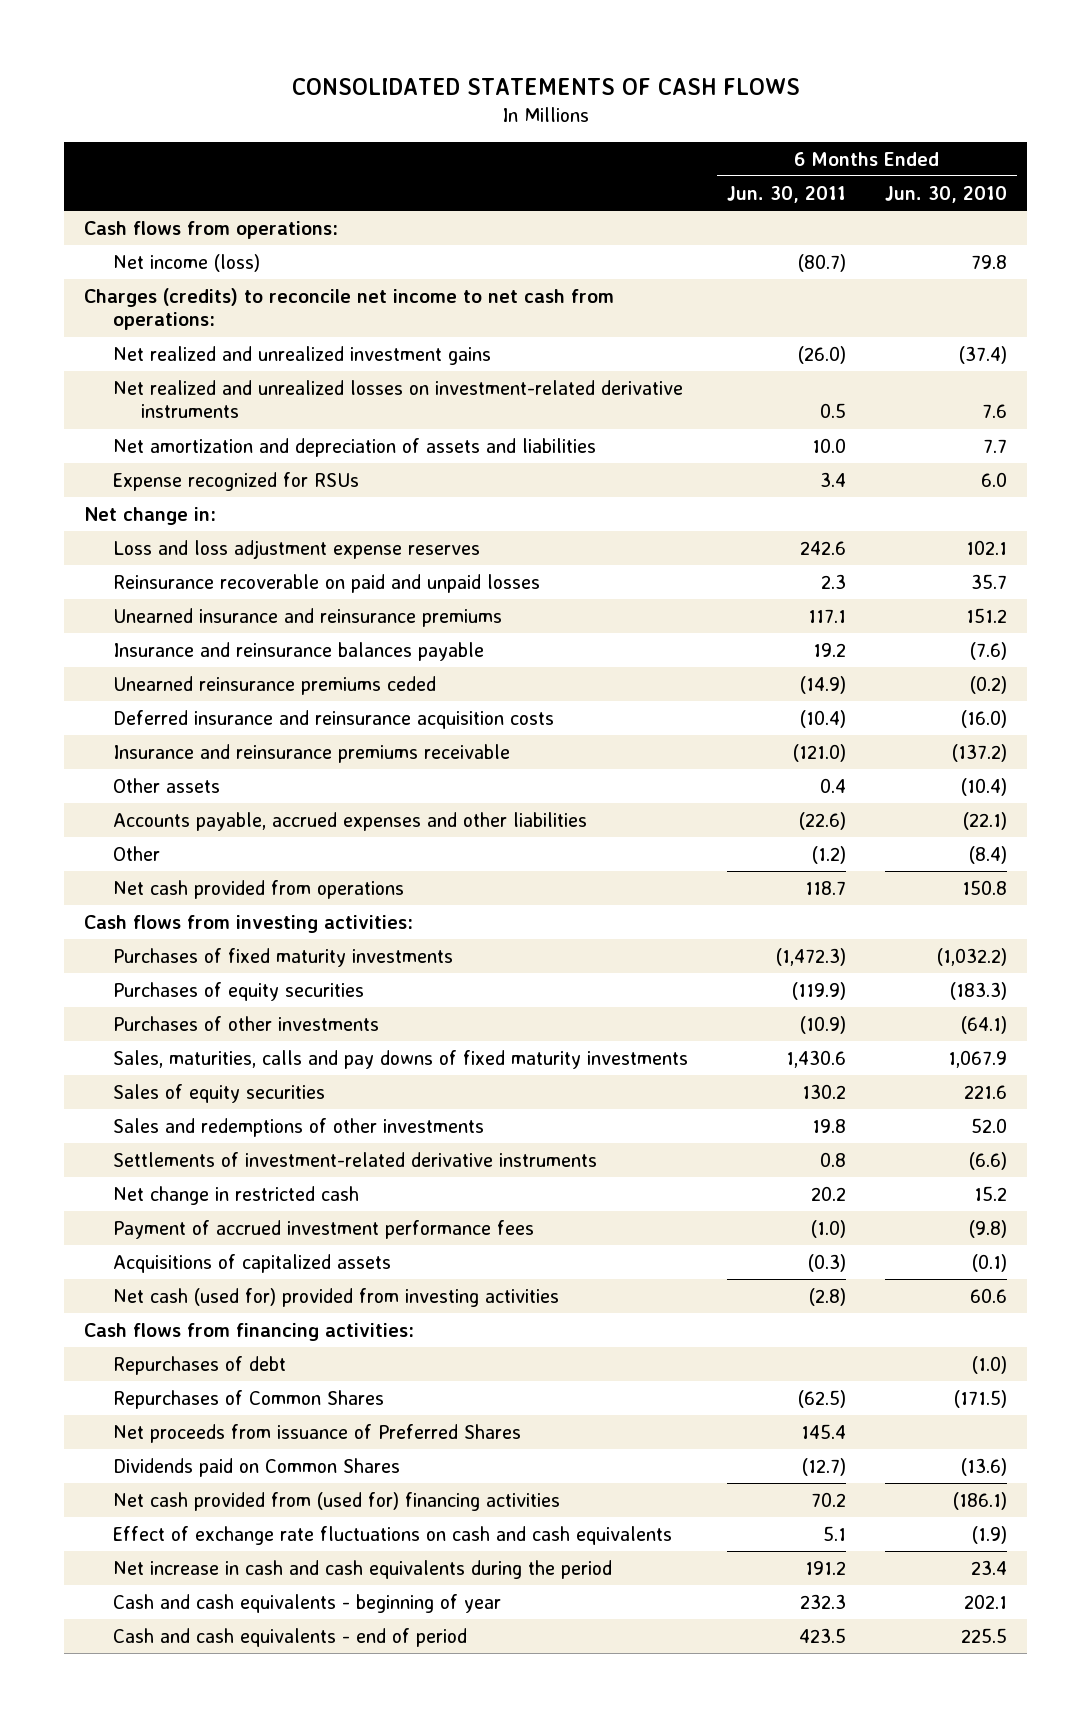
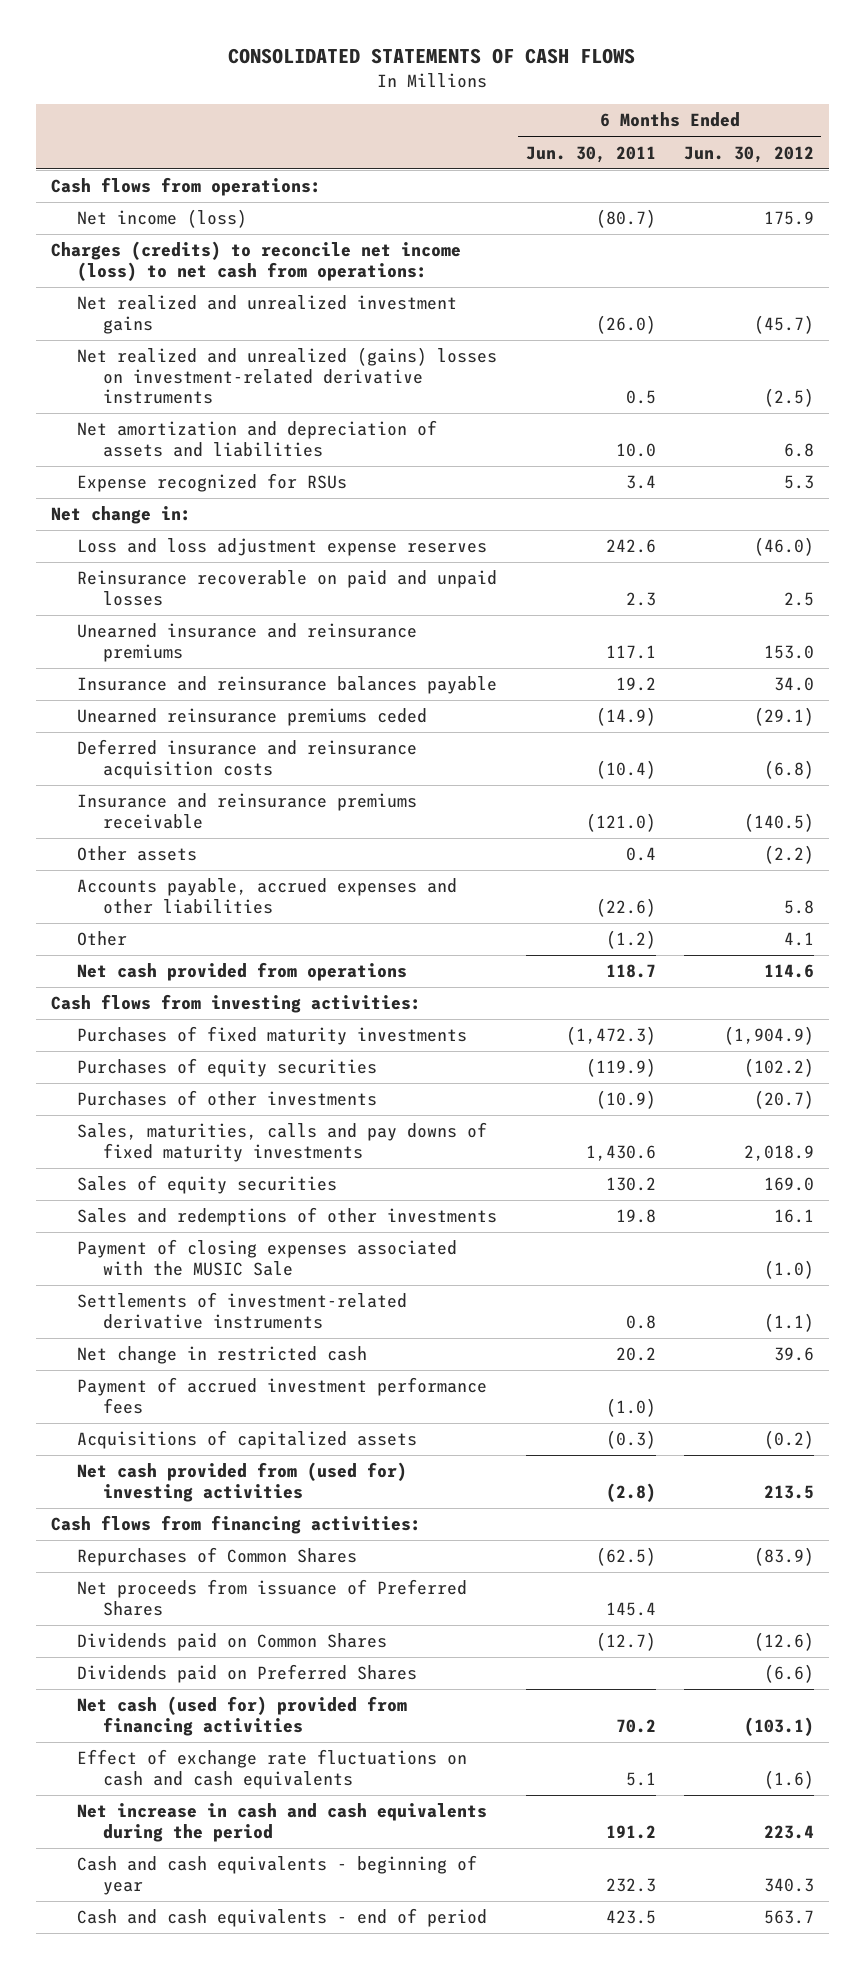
[885,185,1008,203] Jun. 30, 2010 -> none
none -> [684,145,815,163] Jun. 30, 2012
[84,287,615,331] Charges (credits) to reconcile net income to net cash from operations: -> [50,241,461,281] Charges (credits) to reconcile net income (loss) to net cash from operations:
[112,379,683,419] Net realized and unrealized losses on investment-related derivative instruments -> [76,347,497,405] Net realized and unrealized (gains) losses on investment-related derivative instruments
none -> [76,1239,457,1276] Payment of closing expenses associated with the MUSIC Sale
[112,1287,559,1307] Net cash (used for) provided from investing activities -> [76,1462,407,1502] Net cash provided from (used for) investing activities
[112,1355,286,1375] Repurchases of debt -> none
none -> [76,1664,417,1684] Dividends paid on Preferred Shares
[112,1491,560,1511] Net cash provided from (used for) financing activities -> [76,1696,407,1736] Net cash (used for) provided from financing activities

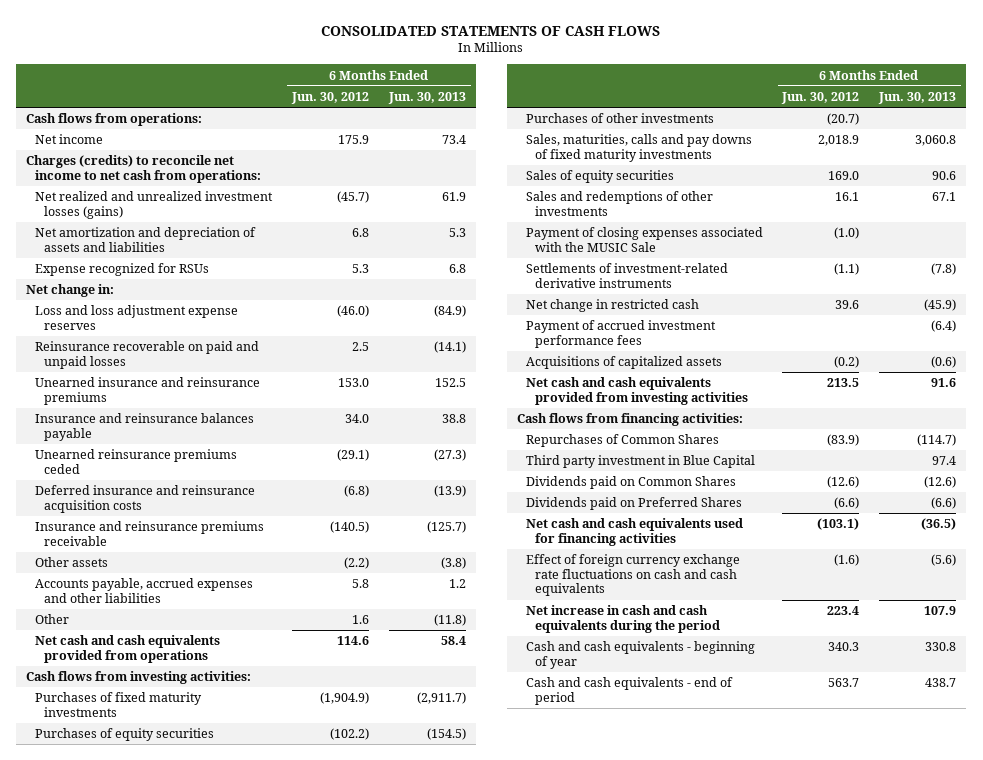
[525,145,656,163] Jun. 30, 2011 -> none
none -> [388,92,467,105] Jun. 30, 2013
[76,347,497,405] Net realized and unrealized (gains) losses on investment-related derivative instruments -> none
[76,209,247,229] Net income (loss) -> [35,134,104,145] Net income
[50,241,461,281] Charges (credits) to reconcile net income (loss) to net cash from operations: -> [26,155,262,183] Charges (credits) to reconcile net income to net cash from operations:
[76,295,457,334] Net realized and unrealized investment gains -> [35,191,274,219] Net realized and unrealized investment losses (gains)
[784,932,815,947] 4.1 -> [352,615,370,625] 1.6
[76,962,407,982] Net cash provided from operations -> [35,635,221,663] Net cash and cash equivalents provided from operations
[76,1462,407,1502] Net cash provided from (used for) investing activities -> [525,377,748,405] Net cash and cash equivalents provided from investing activities
[76,1579,467,1616] Net proceeds from issuance of Preferred Shares -> none
none -> [525,455,755,469] Third party investment in Blue Capital
[76,1696,407,1736] Net cash (used for) provided from financing activities -> [525,518,743,546] Net cash and cash equivalents used for financing activities
[76,1749,467,1789] Effect of exchange rate fluctuations on cash and cash equivalents -> [525,554,740,597] Effect of foreign currency exchange rate fluctuations on cash and cash equivalents

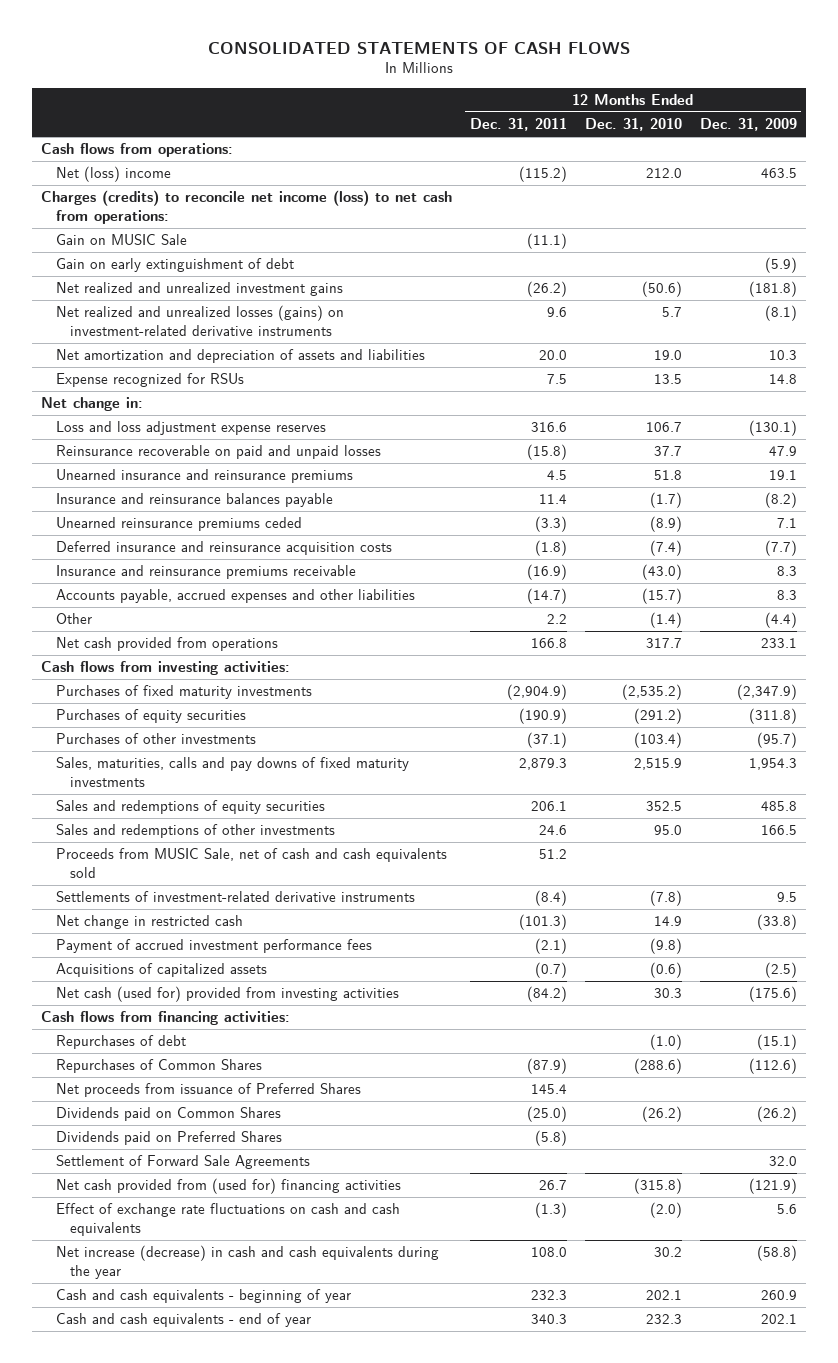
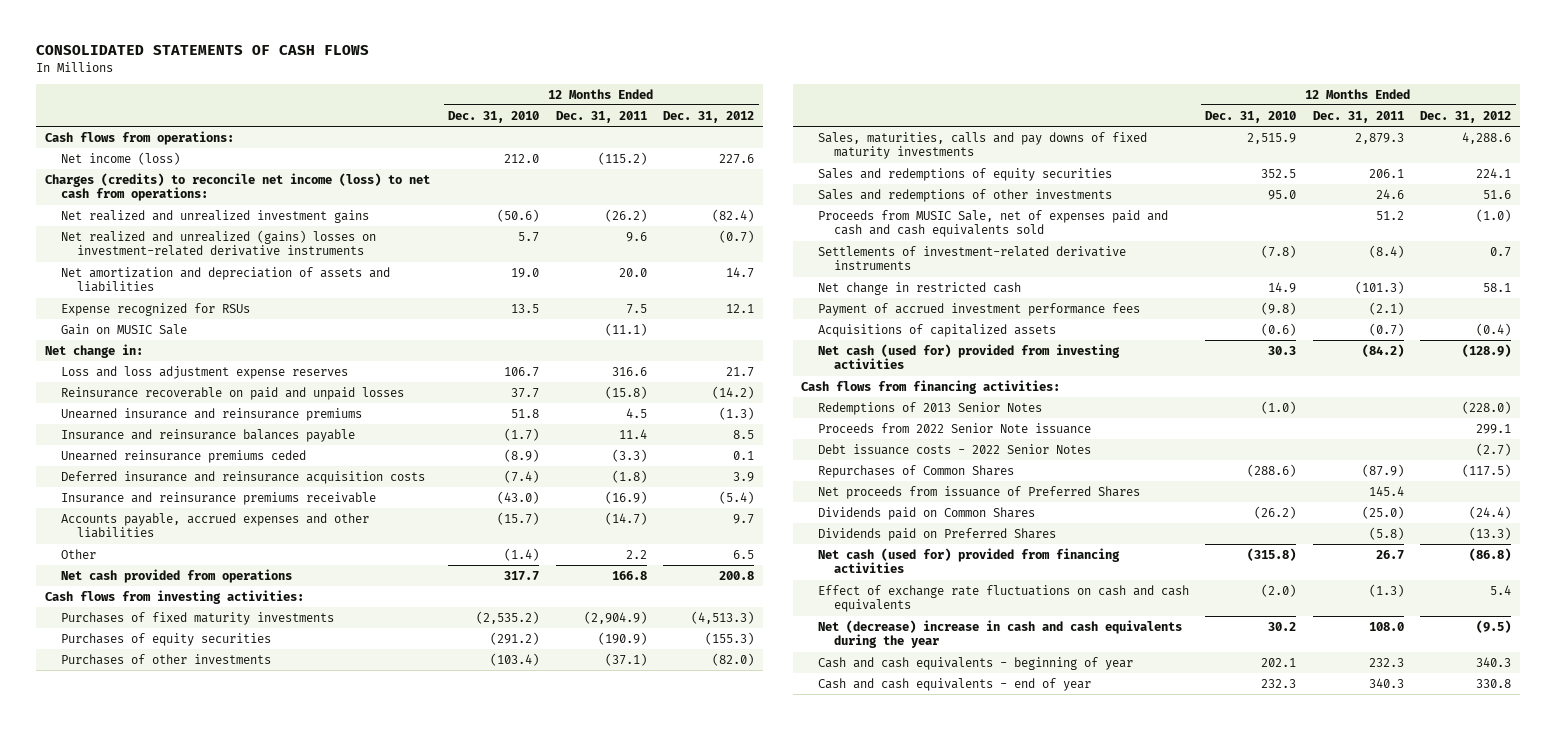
[699,118,797,132] Dec. 31, 2009 -> none
none -> [663,110,755,123] Dec. 31, 2012
[55,166,171,183] Net (loss) income -> [60,151,180,165] Net income (loss)
[55,258,294,273] Gain on early extinguishment of debt -> none
[55,305,344,336] Net realized and unrealized losses (gains) on investment-related derivative instruments -> [60,229,376,257] Net realized and unrealized (gains) losses on investment-related derivative instruments
[55,234,187,247] Gain on MUSIC Sale -> [60,323,187,335] Gain on MUSIC Sale
[55,848,447,878] Proceeds from MUSIC Sale, net of cash and cash equivalents sold -> [817,209,1168,238] Proceeds from MUSIC Sale, net of expenses paid and cash and cash equivalents sold
[55,1035,186,1050] Repurchases of debt -> none
none -> [817,401,1042,415] Redemptions of 2013 Senior Notes
none -> [817,422,1091,434] Proceeds from 2022 Senior Note issuance
none -> [817,443,1091,455] Debt issuance costs - 2022 Senior Notes
[55,1155,310,1170] Settlement of Forward Sale Agreements -> none
[55,1178,401,1195] Net cash provided from (used for) financing activities -> [817,547,1120,574] Net cash (used for) provided from financing activities
[55,1245,439,1279] Net increase (decrease) in cash and cash equivalents during the year -> [817,619,1182,649] Net (decrease) increase in cash and cash equivalents during the year

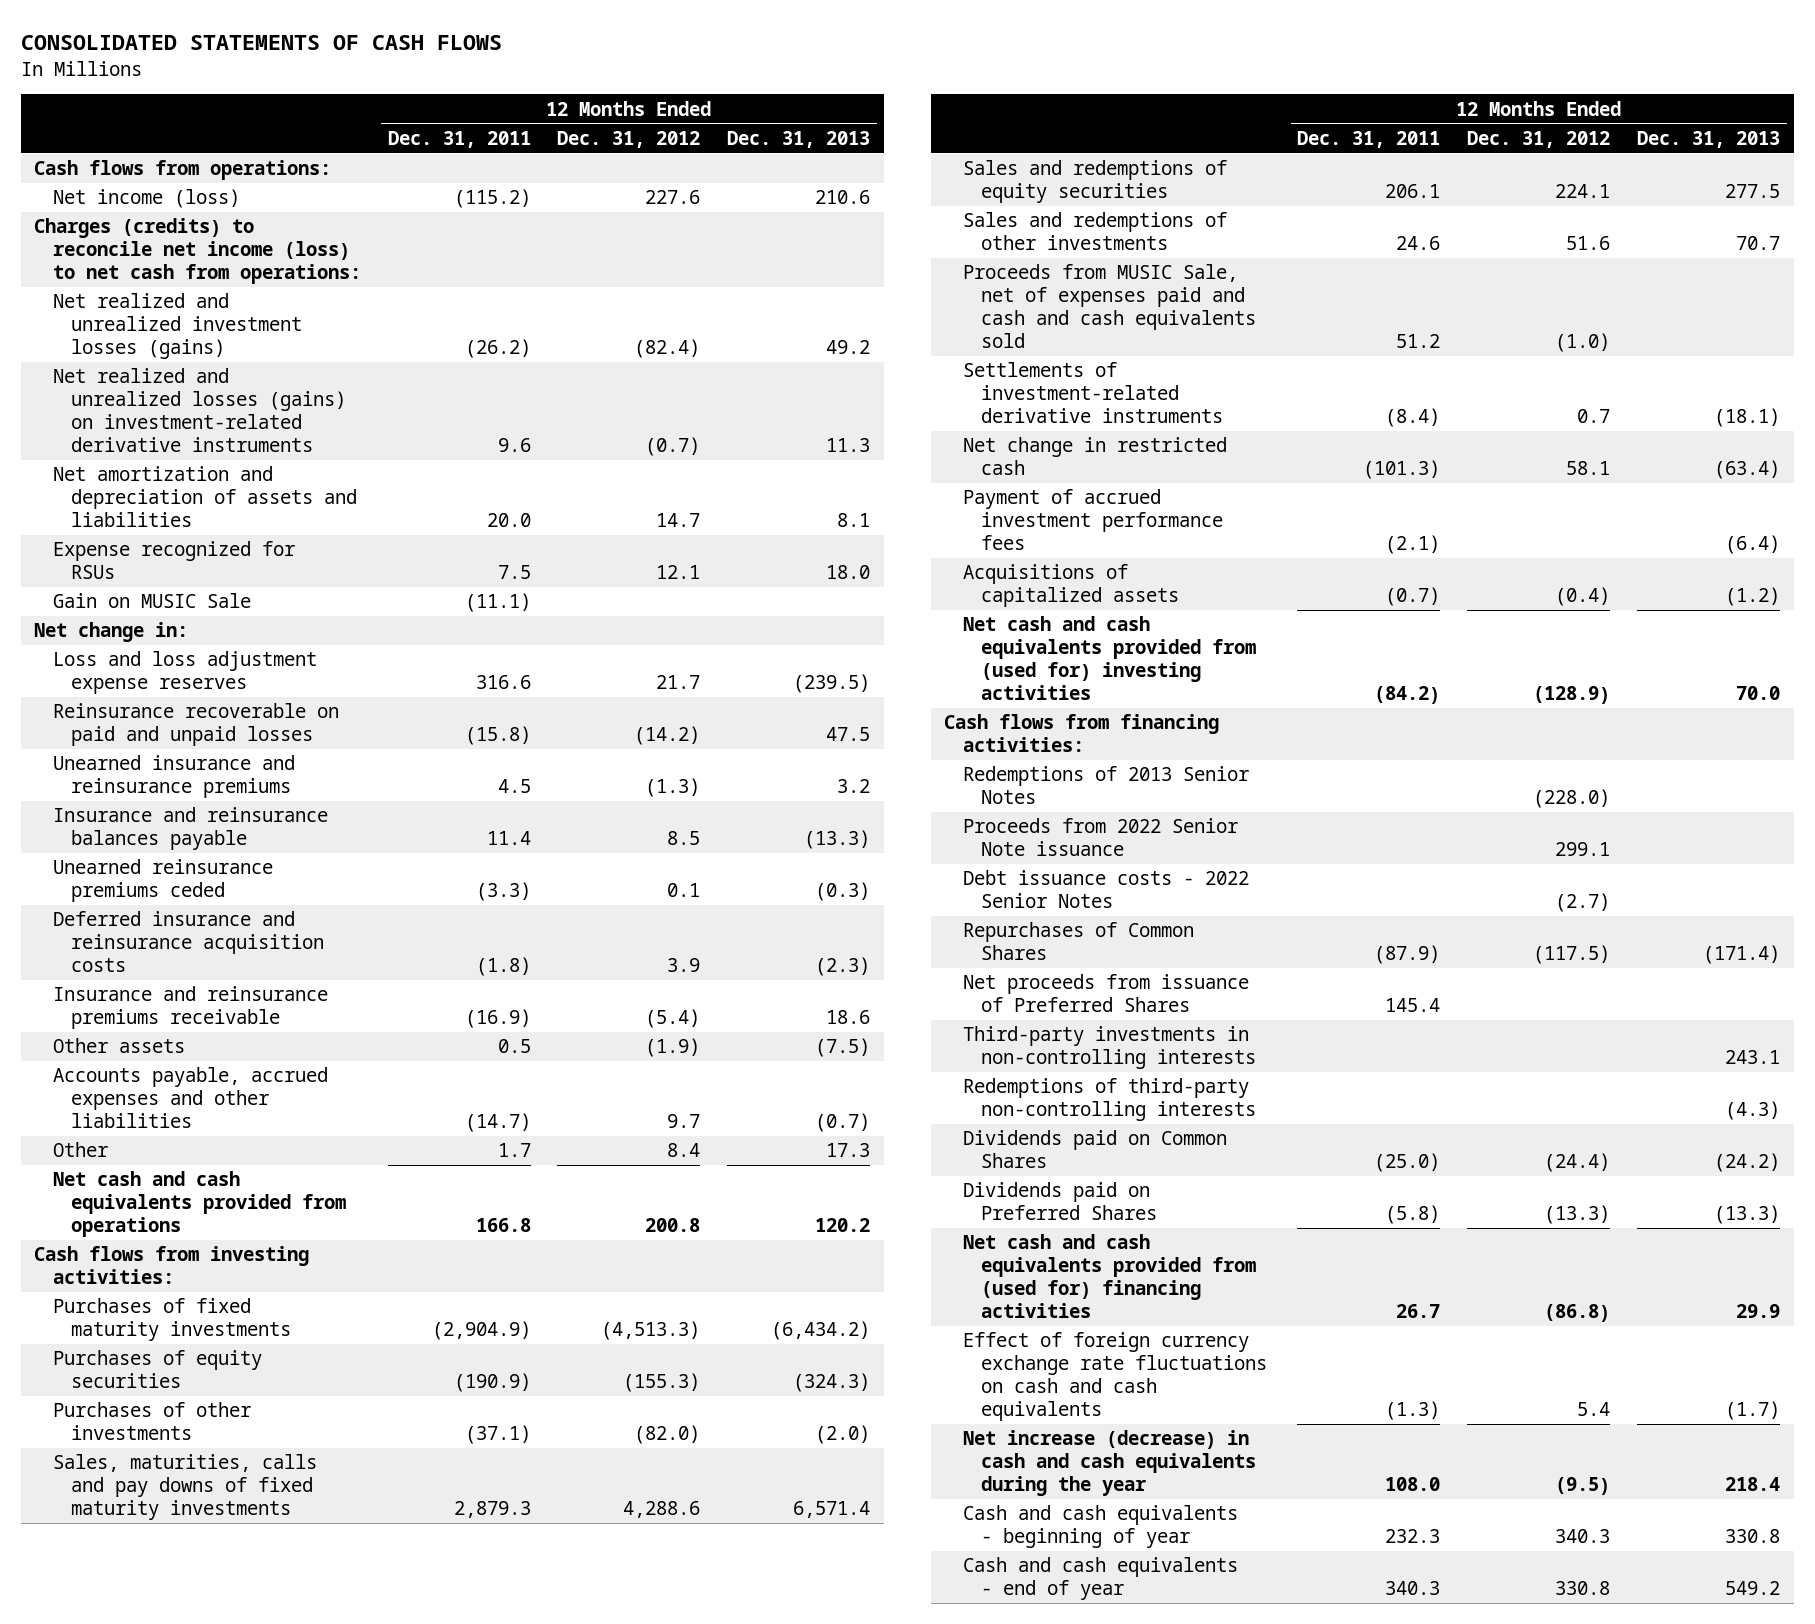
[448,110,540,123] Dec. 31, 2010 -> none
none -> [727,130,871,148] Dec. 31, 2013
[60,209,369,223] Net realized and unrealized investment gains -> [52,293,302,360] Net realized and unrealized investment losses (gains)
[60,229,376,257] Net realized and unrealized (gains) losses on investment-related derivative instruments -> [52,368,346,453] Net realized and unrealized losses (gains) on investment-related derivative instruments
none -> [52,1038,185,1054] Other assets
[625,549,647,559] 2.2 -> [497,1143,531,1158] 1.7
[733,549,755,559] 6.5 -> [667,1143,701,1158] 8.4
[60,568,292,583] Net cash provided from operations -> [52,1171,346,1238] Net cash and cash equivalents provided from operations
[817,343,1120,370] Net cash (used for) provided from investing activities -> [962,616,1256,701] Net cash and cash equivalents provided from (used for) investing activities
none -> [962,1026,1256,1070] Third-party investments in non-controlling interests
none -> [962,1078,1256,1122] Redemptions of third-party non-controlling interests
[817,547,1120,574] Net cash (used for) provided from financing activities -> [962,1234,1256,1319] Net cash and cash equivalents provided from (used for) financing activities
[817,584,1189,613] Effect of exchange rate fluctuations on cash and cash equivalents -> [962,1332,1267,1422] Effect of foreign currency exchange rate fluctuations on cash and cash equivalents
[817,619,1182,649] Net (decrease) increase in cash and cash equivalents during the year -> [962,1430,1256,1497] Net increase (decrease) in cash and cash equivalents during the year

